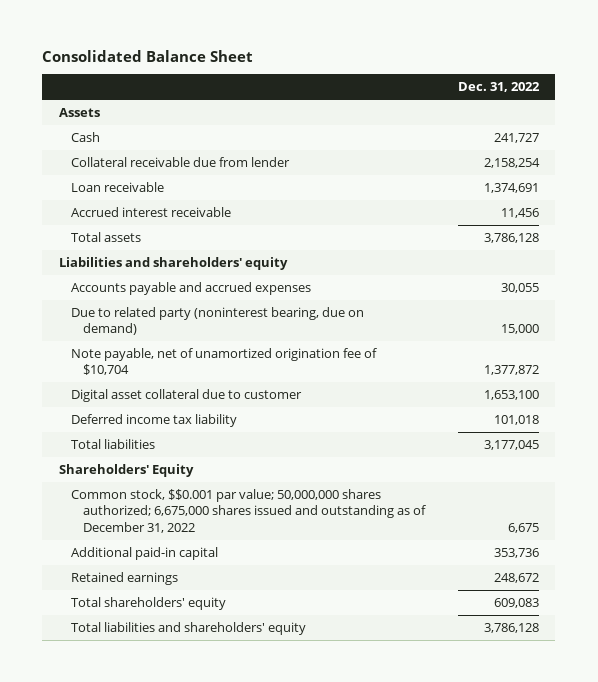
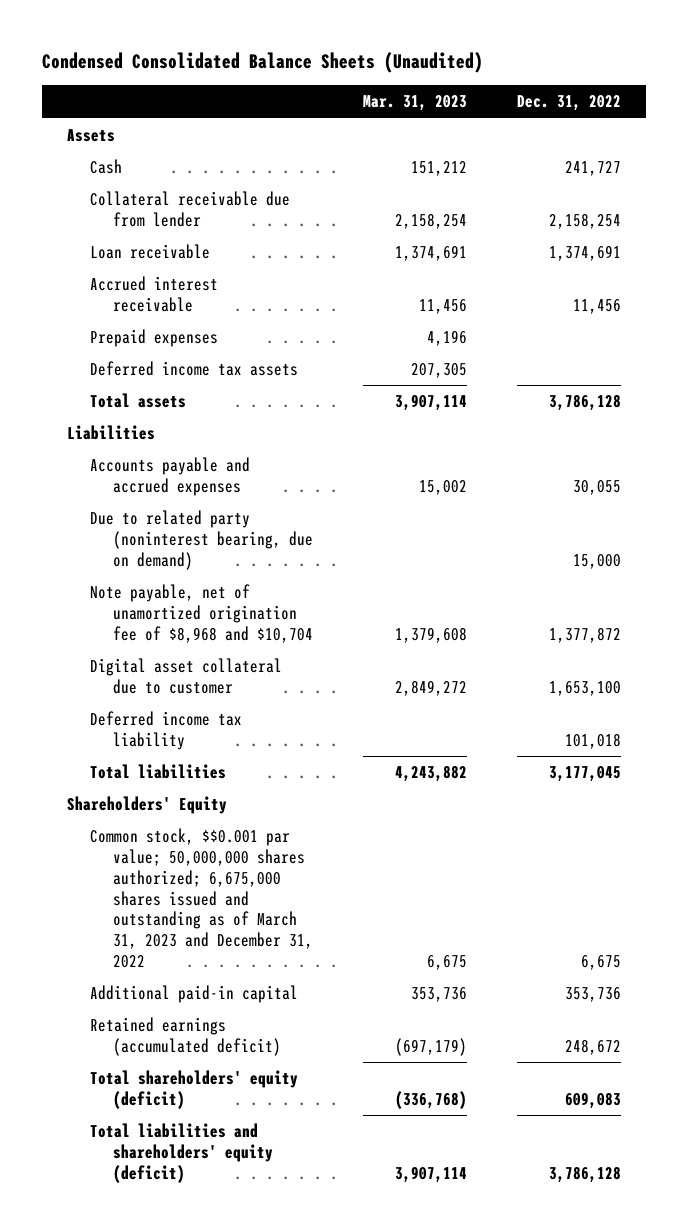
[42,49,254,62] Consolidated Balance Sheet -> [41,52,483,74] Condensed Consolidated Balance Sheets (Unaudited)
none -> [363,95,468,112] Mar. 31, 2023
none -> [90,329,219,348] Prepaid expenses
none -> [90,361,299,377] Deferred income tax assets
[58,257,288,271] Liabilities and shareholders' equity -> none
none -> [66,425,155,441] Liabilities
[70,348,377,376] Note payable, net of unamortized origination fee of $10,704 -> [90,584,314,643] Note payable, net of unamortized origination fee of $8,968 and $10,704
[70,489,426,533] Common stock, $$0.001 par value; 50,000,000 shares authorized; 6,675,000 shares issued and outstanding as of December 31, 2022 -> [90,828,314,968] Common stock, $$0.001 par value; 50,000,000 shares authorized; 6,675,000 shares issued and outstanding as of March 31, 2023 and December 31, 2022
[70,572,178,586] Retained earnings -> [90,1017,282,1056] Retained earnings (accumulated deficit)
[70,597,226,611] Total shareholders' equity -> [90,1070,299,1109] Total shareholders' equity (deficit)
[70,622,306,636] Total liabilities and shareholders' equity -> [90,1123,274,1183] Total liabilities and shareholders' equity (deficit)

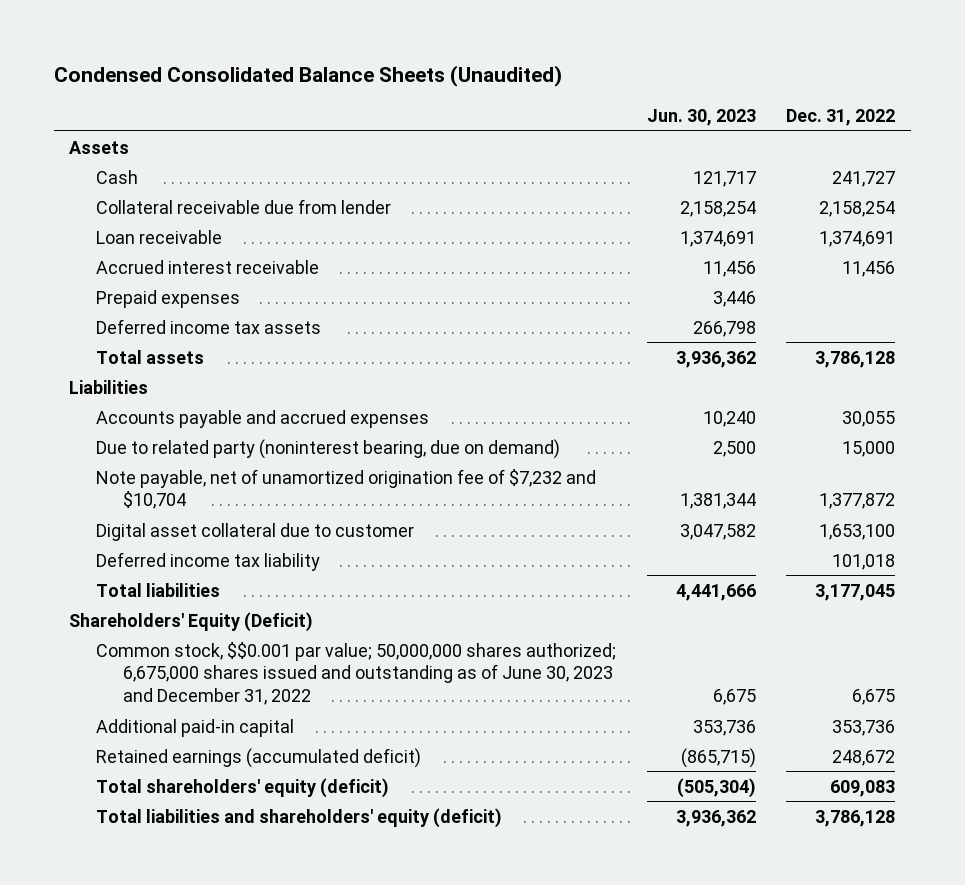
[363,95,468,112] Mar. 31, 2023 -> none
none -> [646,109,756,127] Jun. 30, 2023
[90,584,314,643] Note payable, net of unamortized origination fee of $8,968 and $10,704 -> [95,468,596,510] Note payable, net of unamortized origination fee of $7,232 and $10,704
[66,796,227,815] Shareholders' Equity -> [69,611,314,632] Shareholders' Equity (Deficit)
[90,828,314,968] Common stock, $$0.001 par value; 50,000,000 shares authorized; 6,675,000 shares issued and outstanding as of March 31, 2023 and December 31, 2022 -> [95,641,616,706] Common stock, $$0.001 par value; 50,000,000 shares authorized; 6,675,000 shares issued and outstanding as of June 30, 2023 and December 31, 2022

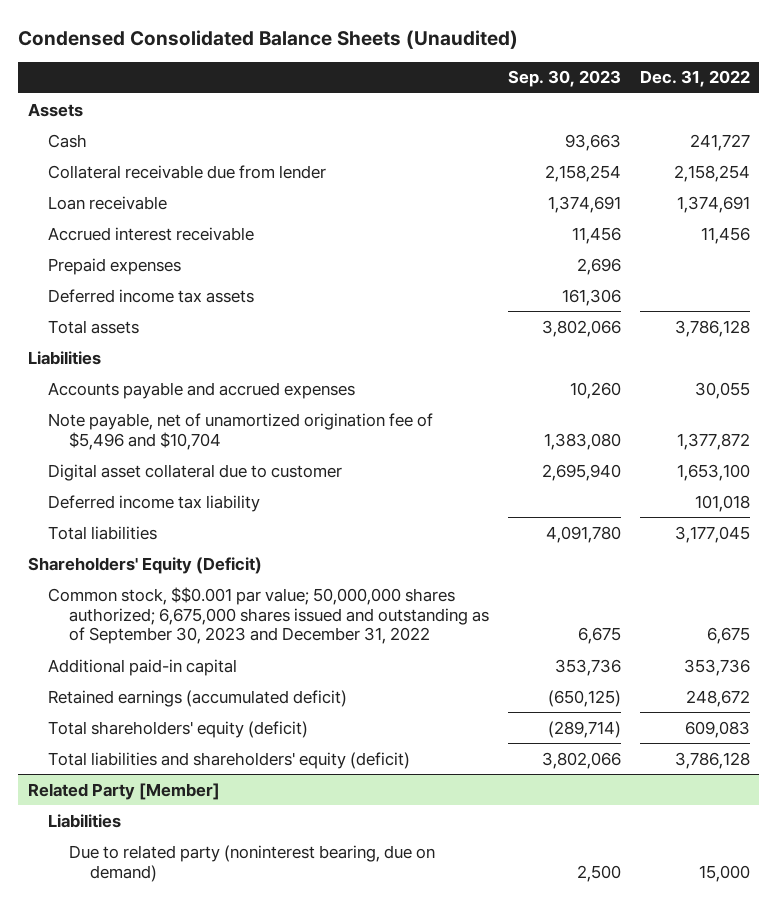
[646,109,756,127] Jun. 30, 2023 -> none
none -> [507,70,621,88] Sep. 30, 2023
[95,438,560,459] Due to related party (noninterest bearing, due on demand) -> none
[95,468,596,510] Note payable, net of unamortized origination fee of $7,232 and $10,704 -> [48,412,434,450] Note payable, net of unamortized origination fee of $5,496 and $10,704
[95,641,616,706] Common stock, $$0.001 par value; 50,000,000 shares authorized; 6,675,000 shares issued and outstanding as of June 30, 2023 and December 31, 2022 -> [48,586,490,645] Common stock, $$0.001 par value; 50,000,000 shares authorized; 6,675,000 shares issued and outstanding as of September 30, 2023 and December 31, 2022
none -> [27,782,220,800] Related Party [Member]
none -> [48,813,122,828] Liabilities
none -> [69,844,436,882] Due to related party (noninterest bearing, due on demand)

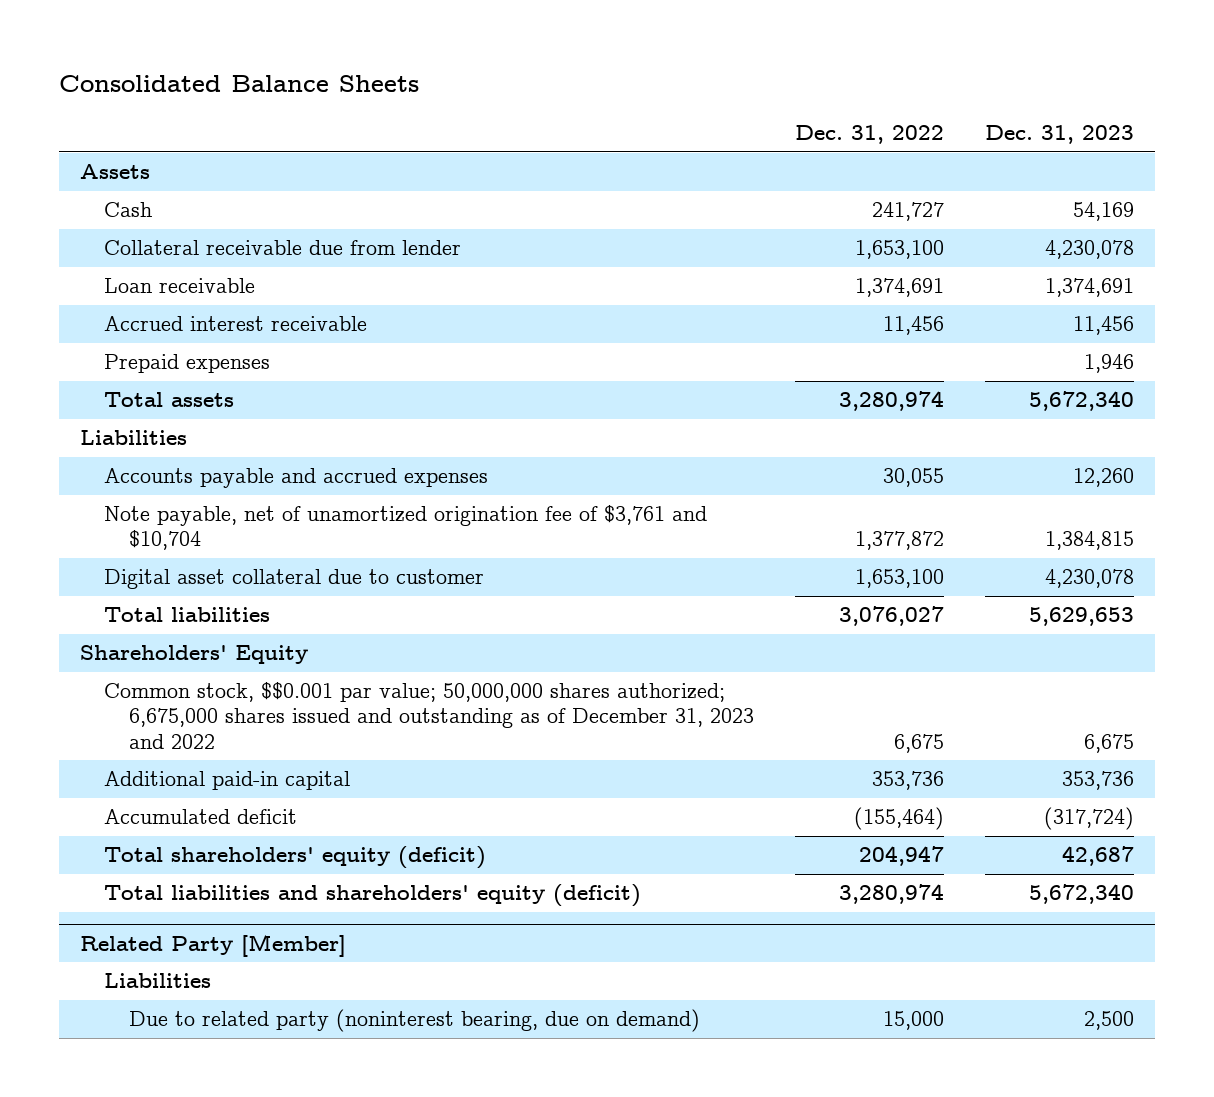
[18,29,519,49] Condensed Consolidated Balance Sheets (Unaudited) -> [59,75,420,93] Consolidated Balance Sheets
[507,70,621,88] Sep. 30, 2023 -> none
none -> [985,125,1135,145] Dec. 31, 2023
[673,164,750,182] 2,158,254 -> [855,240,945,260] 1,653,100
[48,288,255,303] Deferred income tax assets -> none
[674,319,750,337] 3,786,128 -> [839,391,945,412] 3,280,974
[48,412,434,450] Note payable, net of unamortized origination fee of $5,496 and $10,704 -> [104,505,708,551] Note payable, net of unamortized origination fee of $3,761 and $10,704
[48,494,261,512] Deferred income tax liability -> none
[674,525,750,543] 3,177,045 -> [839,606,945,627] 3,076,027
[27,556,262,574] Shareholders' Equity (Deficit) -> [79,645,308,665] Shareholders' Equity
[48,586,490,645] Common stock, $$0.001 par value; 50,000,000 shares authorized; 6,675,000 shares issued and outstanding as of September 30, 2023 and December 31, 2022 -> [104,682,755,749] Common stock, $$0.001 par value; 50,000,000 shares authorized; 6,675,000 shares issued and outstanding as of December 31, 2023 and 2022
[48,689,348,707] Retained earnings (accumulated deficit) -> [104,809,298,825] Accumulated deficit
[685,689,750,707] 248,672 -> [854,807,945,831] (155,464)
[684,720,750,738] 609,083 -> [859,846,945,867] 204,947
[674,751,750,769] 3,786,128 -> [839,884,945,905] 3,280,974

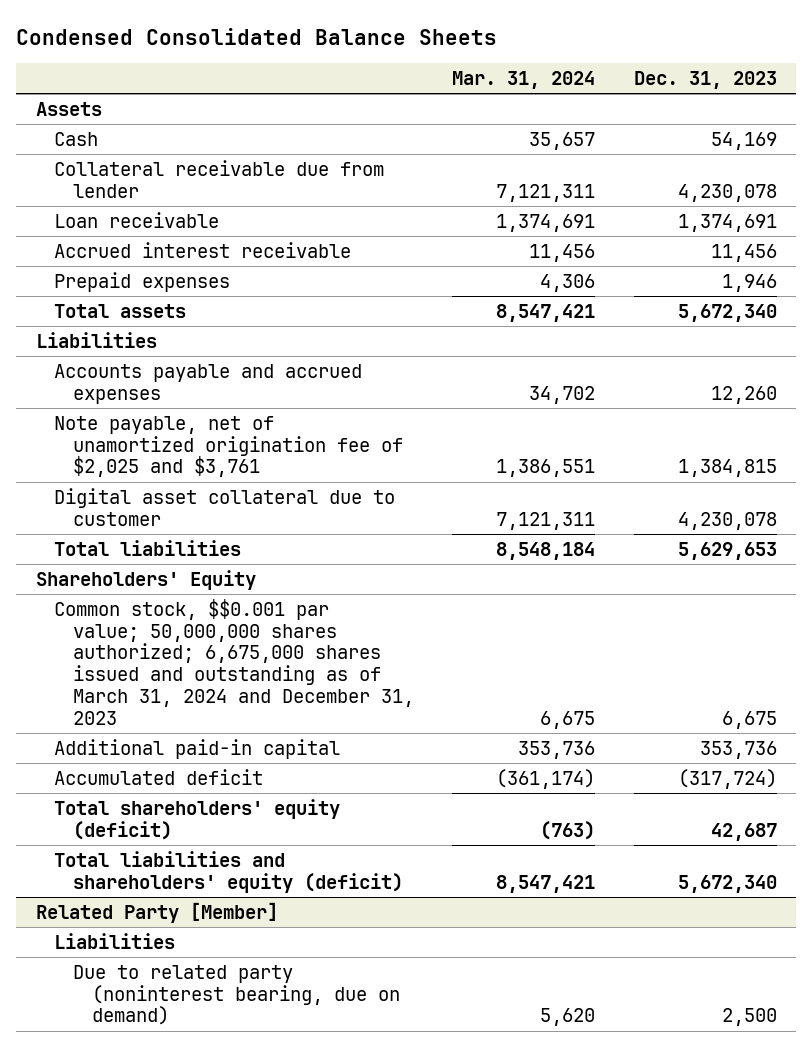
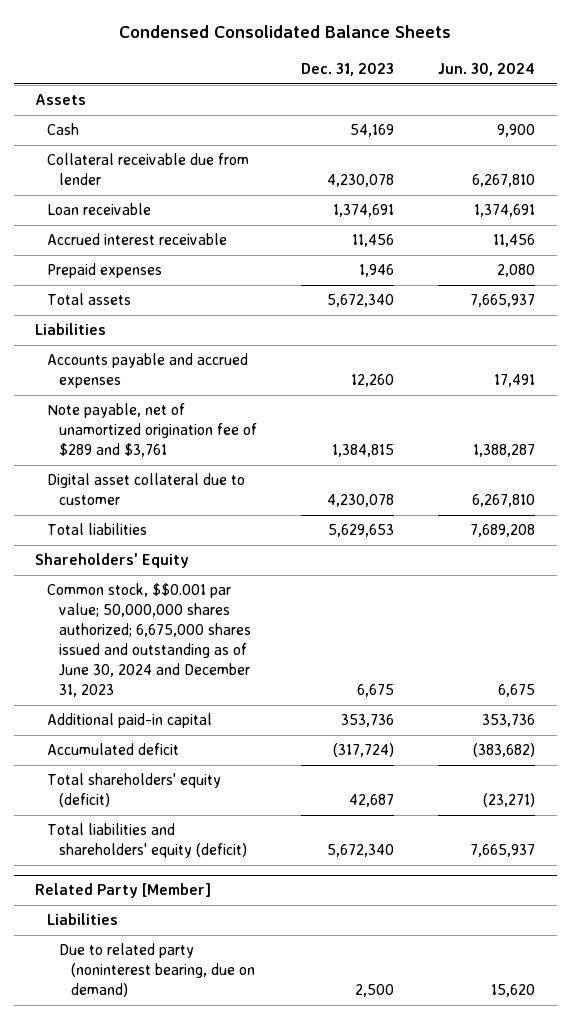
[452,70,596,89] Mar. 31, 2024 -> none
none -> [438,62,536,76] Jun. 30, 2024
[54,415,404,478] Note payable, net of unamortized origination fee of $2,025 and $3,761 -> [47,403,258,458] Note payable, net of unamortized origination fee of $289 and $3,761
[54,598,415,725] Common stock, $$0.001 par value; 50,000,000 shares authorized; 6,675,000 shares issued and outstanding as of March 31, 2024 and December 31, 2023 -> [47,583,252,698] Common stock, $$0.001 par value; 50,000,000 shares authorized; 6,675,000 shares issued and outstanding as of June 30, 2024 and December 31, 2023

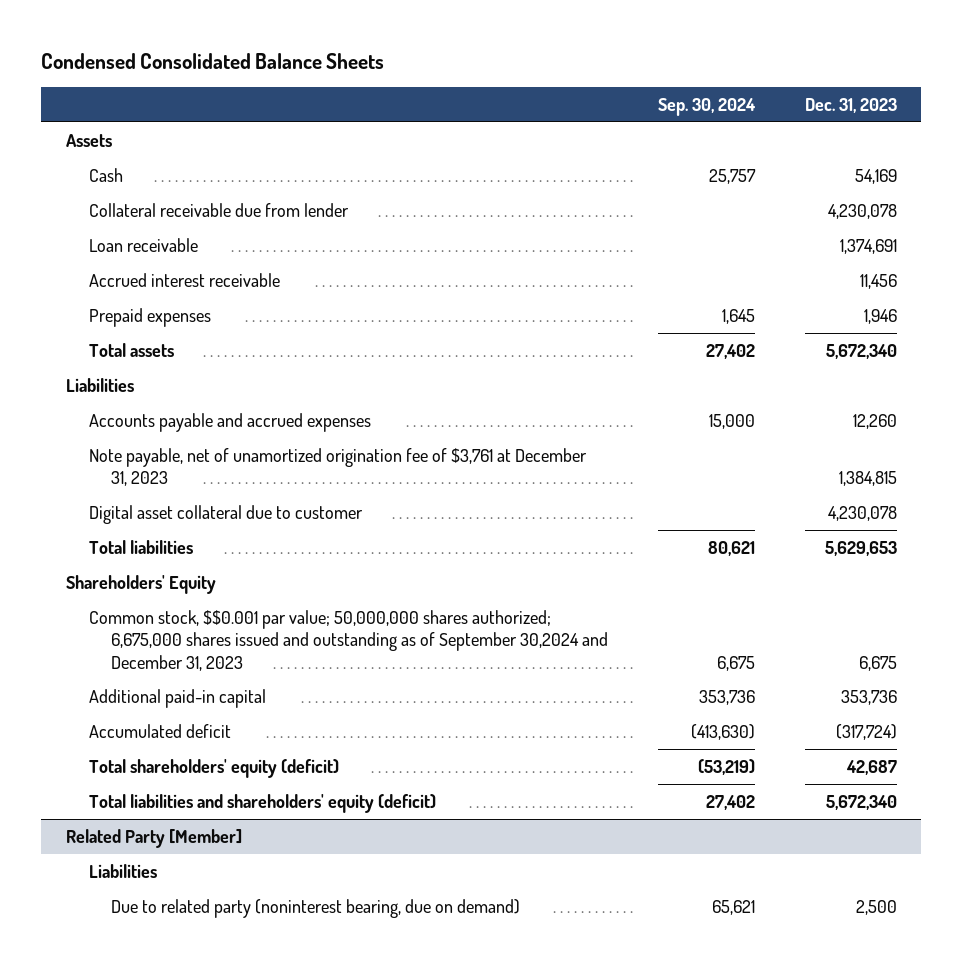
[438,62,536,76] Jun. 30, 2024 -> none
none -> [658,98,757,117] Sep. 30, 2024
[47,403,258,458] Note payable, net of unamortized origination fee of $289 and $3,761 -> [88,447,587,487] Note payable, net of unamortized origination fee of $3,761 at December 31, 2023
[47,583,252,698] Common stock, $$0.001 par value; 50,000,000 shares authorized; 6,675,000 shares issued and outstanding as of June 30, 2024 and December 31, 2023 -> [88,609,609,671] Common stock, $$0.001 par value; 50,000,000 shares authorized; 6,675,000 shares issued and outstanding as of September 30,2024 and December 31, 2023

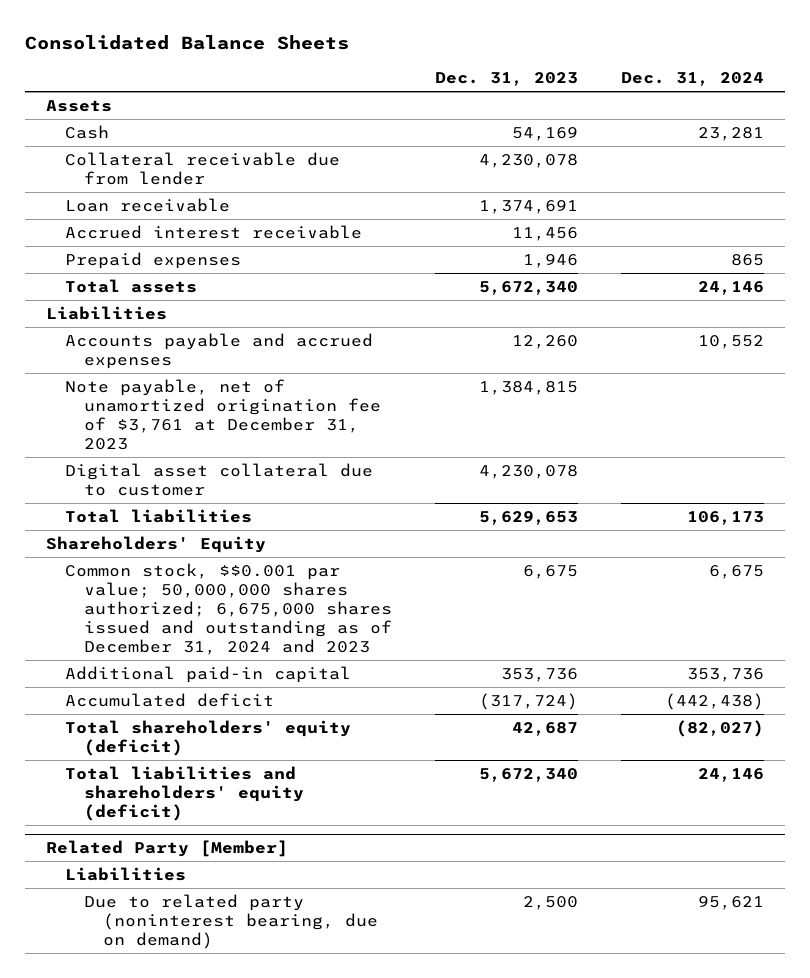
[40,53,384,70] Condensed Consolidated Balance Sheets -> [24,34,349,50] Consolidated Balance Sheets
[658,98,757,117] Sep. 30, 2024 -> none
none -> [620,71,764,86] Dec. 31, 2024
[88,609,609,671] Common stock, $$0.001 par value; 50,000,000 shares authorized; 6,675,000 shares issued and outstanding as of September 30,2024 and December 31, 2023 -> [64,562,392,656] Common stock, $$0.001 par value; 50,000,000 shares authorized; 6,675,000 shares issued and outstanding as of December 31, 2024 and 2023

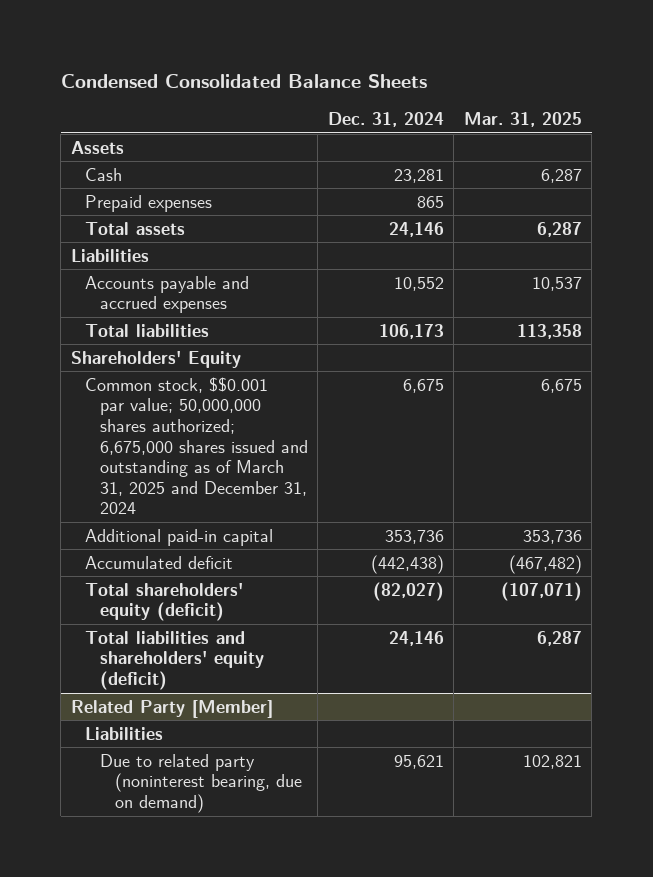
[24,34,349,50] Consolidated Balance Sheets -> [60,73,427,88] Condensed Consolidated Balance Sheets
[434,71,578,86] Dec. 31, 2023 -> none
none -> [463,112,582,128] Mar. 31, 2025
[64,151,340,185] Collateral receivable due from lender -> none
[64,197,230,212] Loan receivable -> none
[64,224,362,239] Accrued interest receivable -> none
[64,378,381,451] Note payable, net of unamortized origination fee of $3,761 at December 31, 2023 -> none
[64,462,373,496] Digital asset collateral due to customer -> none
[64,562,392,656] Common stock, $$0.001 par value; 50,000,000 shares authorized; 6,675,000 shares issued and outstanding as of December 31, 2024 and 2023 -> [85,376,308,515] Common stock, $$0.001 par value; 50,000,000 shares authorized; 6,675,000 shares issued and outstanding as of March 31, 2025 and December 31, 2024

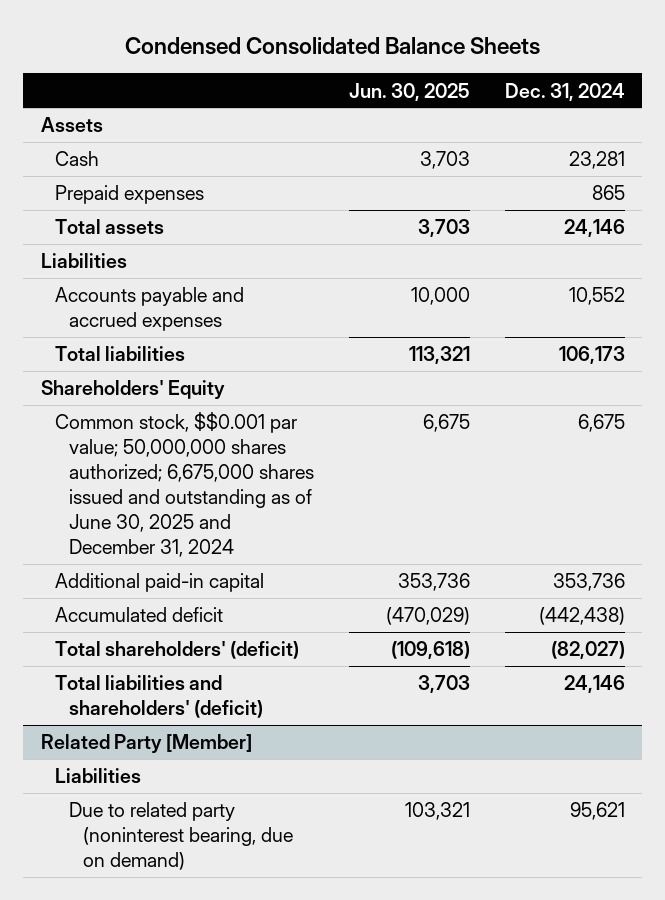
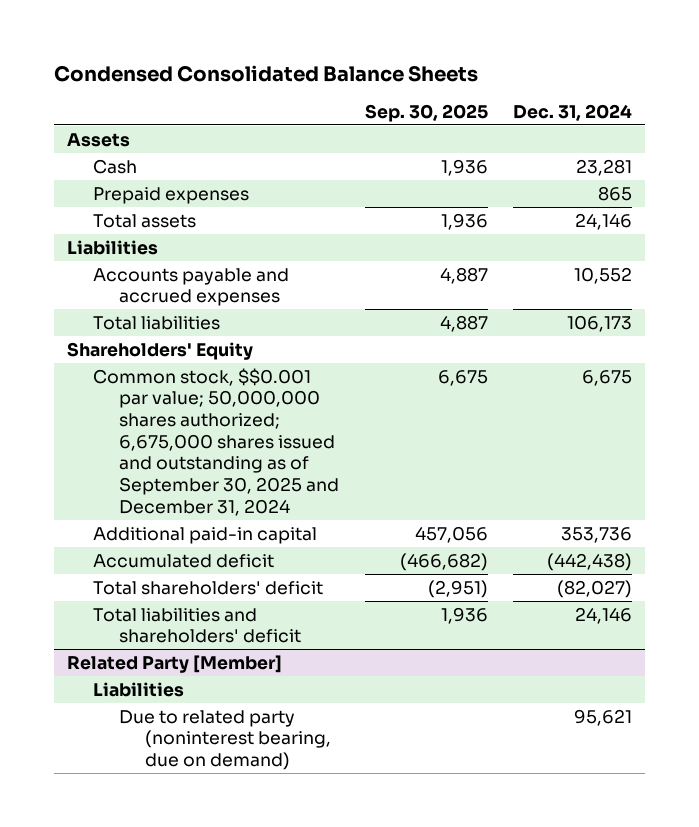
[348,82,470,101] Jun. 30, 2025 -> none
none -> [364,103,488,122] Sep. 30, 2025
[54,412,314,558] Common stock, $$0.001 par value; 50,000,000 shares authorized; 6,675,000 shares issued and outstanding as of June 30, 2025 and December 31, 2024 -> [93,367,340,516] Common stock, $$0.001 par value; 50,000,000 shares authorized; 6,675,000 shares issued and outstanding as of September 30, 2025 and December 31, 2024
[54,641,299,660] Total shareholders' (deficit) -> [93,580,324,595] Total shareholders' deficit
[54,675,263,719] Total liabilities and shareholders' (deficit) -> [93,607,302,644] Total liabilities and shareholders' deficit

